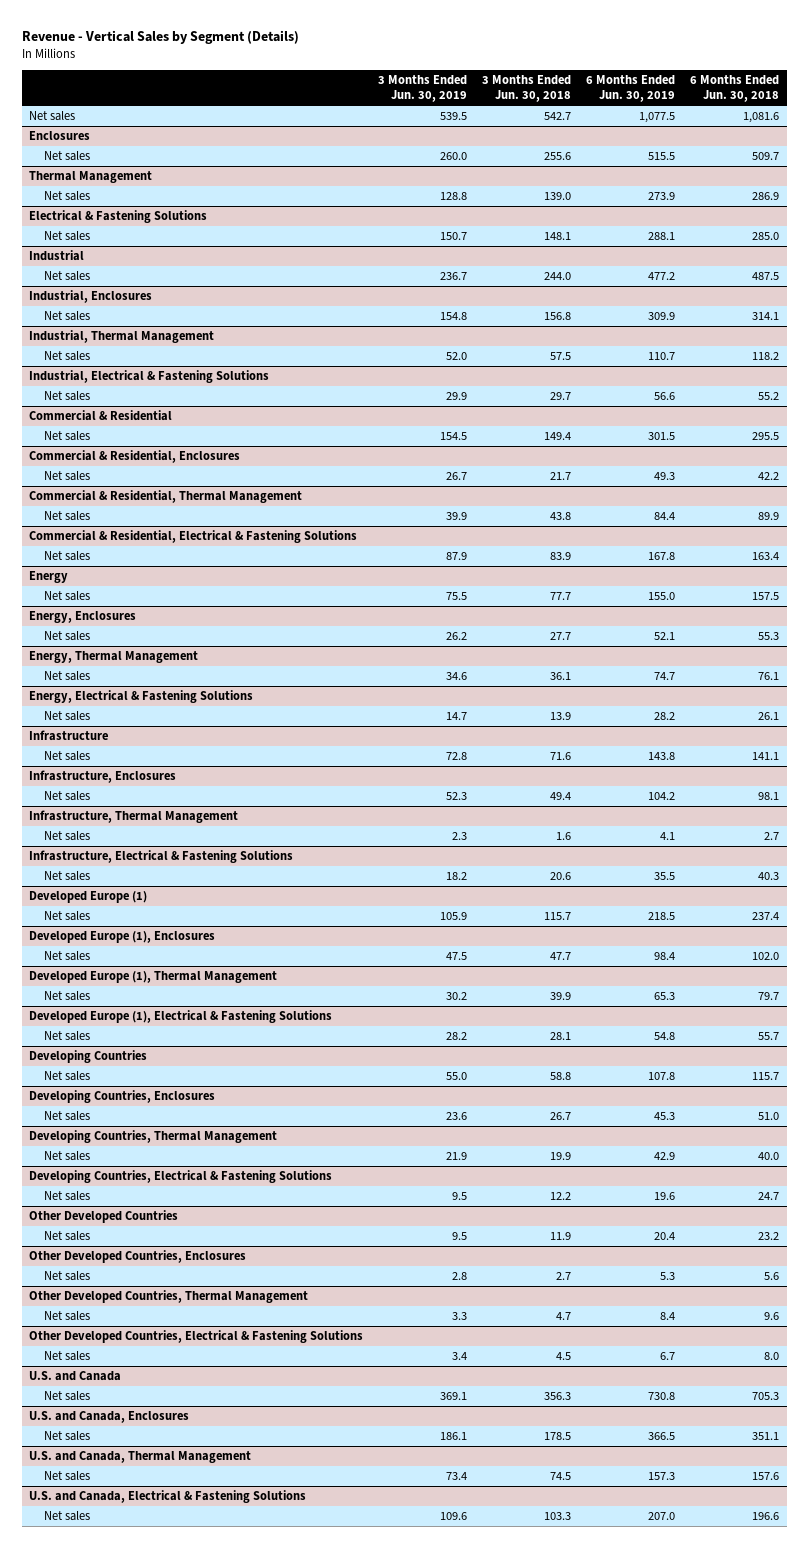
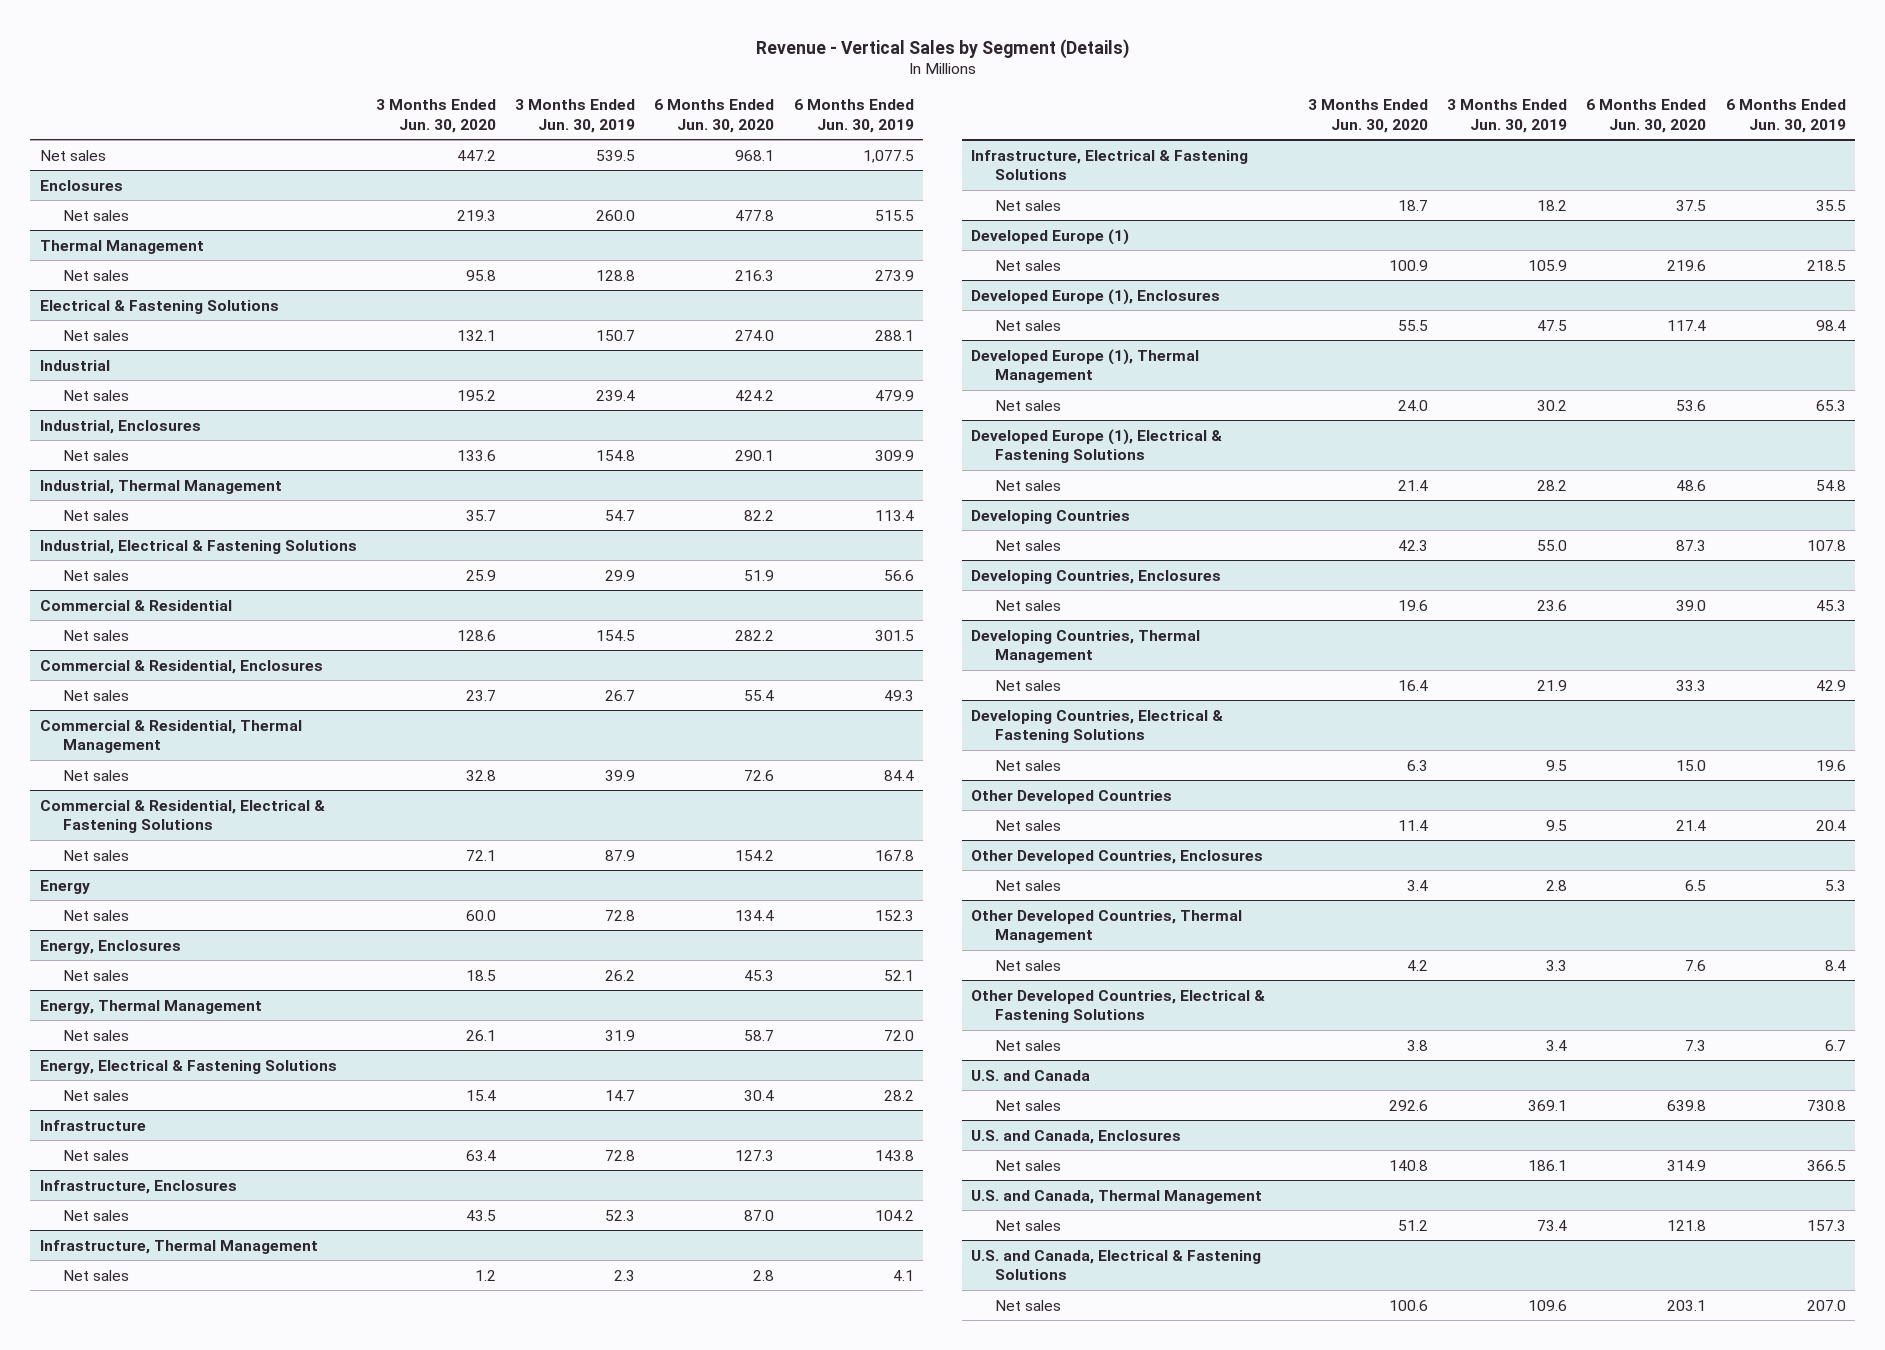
[482,74,572,103] 3 Months Ended Jun. 30, 2018 -> none
[690,74,780,103] 6 Months Ended Jun. 30, 2018 -> none
none -> [375,99,496,133] 3 Months Ended Jun. 30, 2020
none -> [654,99,775,133] 6 Months Ended Jun. 30, 2020
[440,271,468,280] 236.7 -> [596,389,636,401] 239.4
[648,271,676,280] 477.2 -> [874,389,914,401] 479.9
[446,351,468,360] 52.0 -> [605,509,636,521] 54.7
[648,351,676,360] 110.7 -> [874,509,914,521] 113.4
[446,591,468,600] 75.5 -> [605,909,636,921] 72.8
[648,591,676,600] 155.0 -> [874,909,914,921] 152.3
[446,671,468,680] 34.6 -> [605,1029,636,1041] 31.9
[654,671,676,680] 74.7 -> [883,1029,914,1041] 72.0

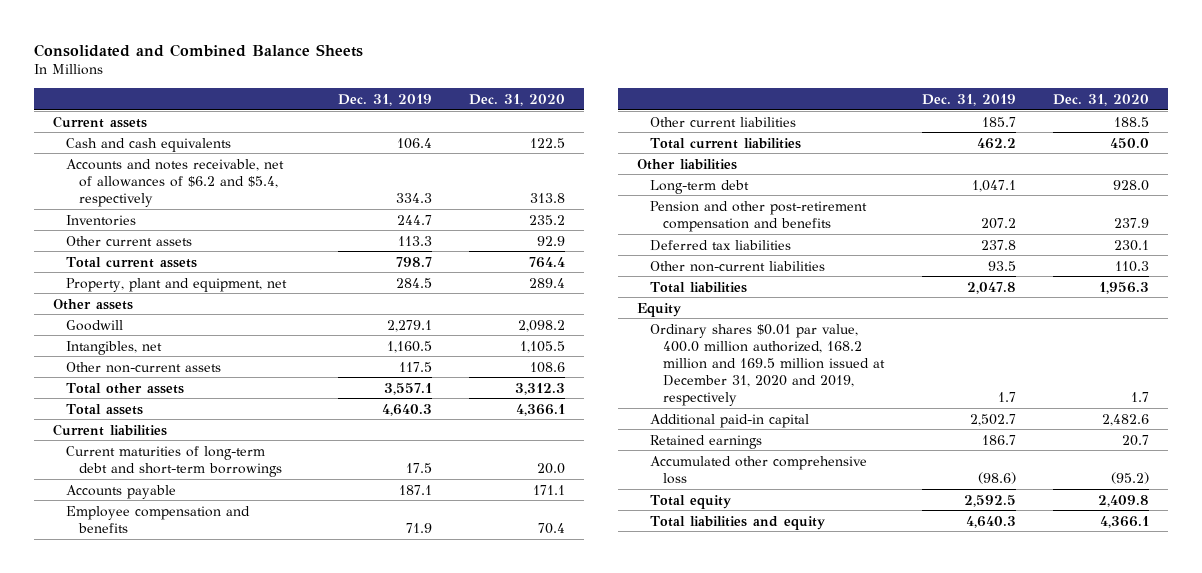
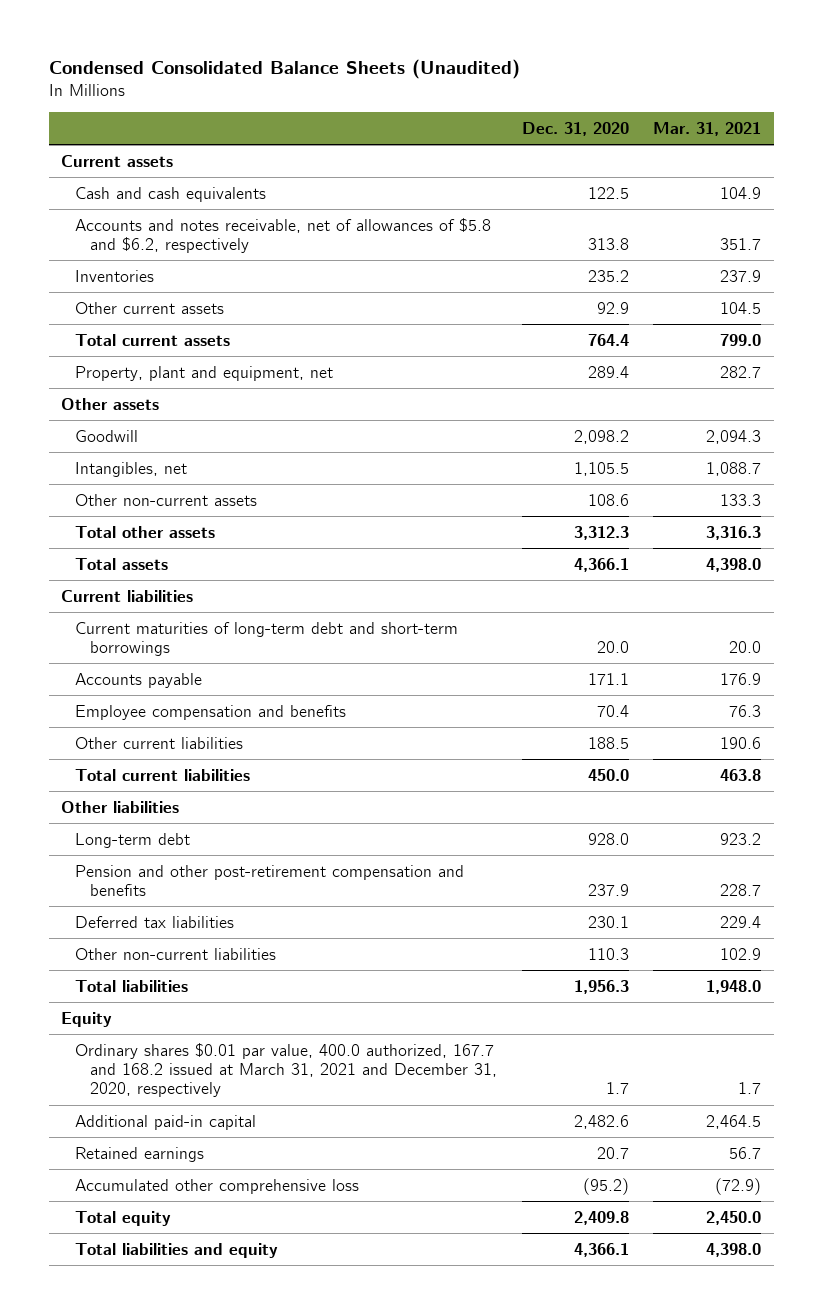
[34,43,364,57] Consolidated and Combined Balance Sheets -> [48,58,520,79] Condensed Consolidated Balance Sheets (Unaudited)
[337,93,432,106] Dec. 31, 2019 -> none
none -> [653,121,762,136] Mar. 31, 2021
[65,158,284,207] Accounts and notes receivable, net of allowances of $6.2 and $5.4, respectively -> [75,217,492,253] Accounts and notes receivable, net of allowances of $5.8 and $6.2, respectively
[650,323,886,406] Ordinary shares $0.01 par value, 400.0 million authorized, 168.2 million and 169.5 million issued at December 31, 2020 and 2019, respectively -> [75,1042,497,1098] Ordinary shares $0.01 par value, 400.0 authorized, 167.7 and 168.2 issued at March 31, 2021 and December 31, 2020, respectively

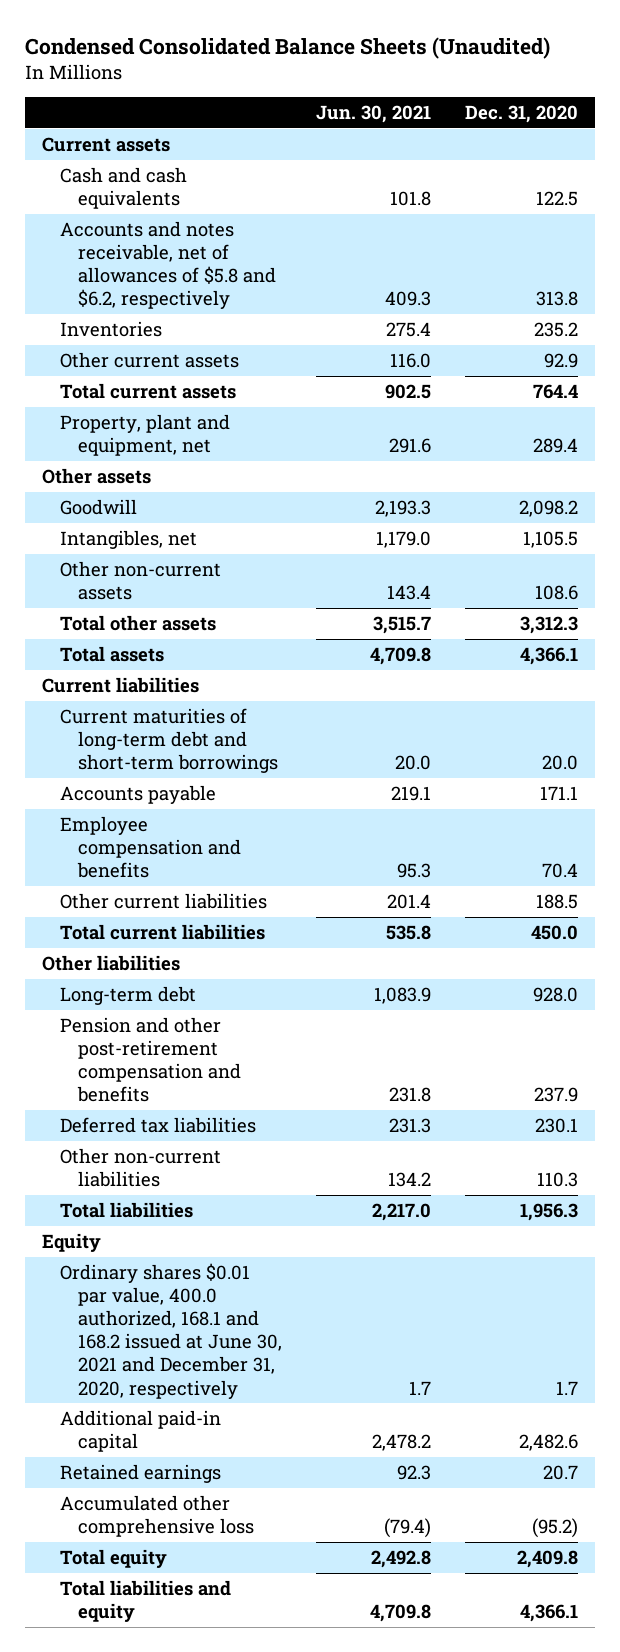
[653,121,762,136] Mar. 31, 2021 -> none
none -> [315,104,431,123] Jun. 30, 2021
[75,1042,497,1098] Ordinary shares $0.01 par value, 400.0 authorized, 167.7 and 168.2 issued at March 31, 2021 and December 31, 2020, respectively -> [60,1262,282,1399] Ordinary shares $0.01 par value, 400.0 authorized, 168.1 and 168.2 issued at June 30, 2021 and December 31, 2020, respectively

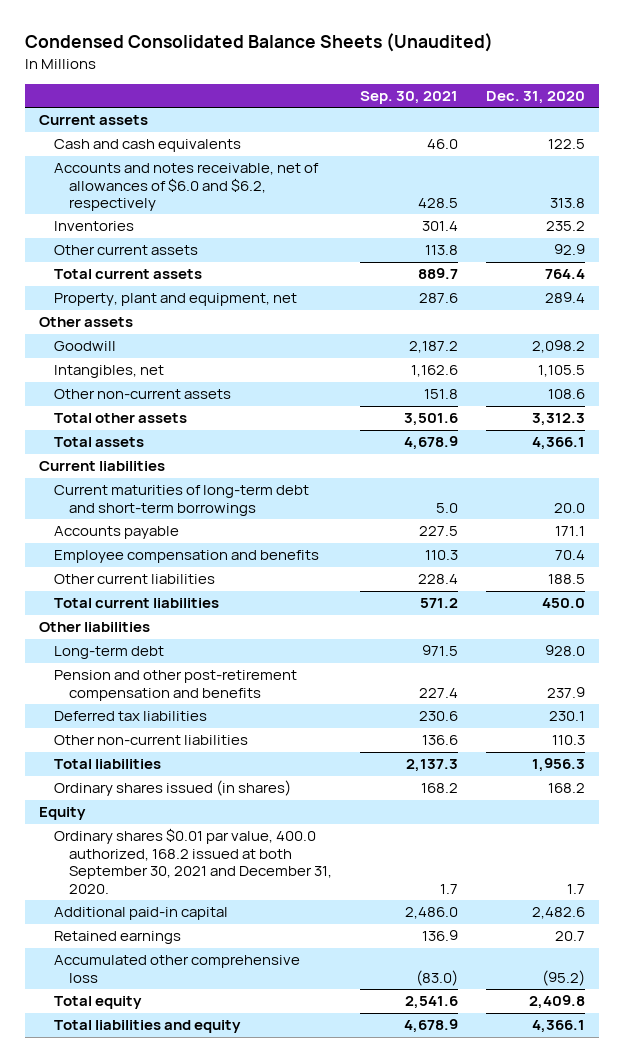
[315,104,431,123] Jun. 30, 2021 -> none
none -> [359,90,458,104] Sep. 30, 2021
[60,220,276,310] Accounts and notes receivable, net of allowances of $5.8 and $6.2, respectively -> [53,163,319,212] Accounts and notes receivable, net of allowances of $6.0 and $6.2, respectively
none -> [53,780,291,797] Ordinary shares issued (in shares)
[60,1262,282,1399] Ordinary shares $0.01 par value, 400.0 authorized, 168.1 and 168.2 issued at June 30, 2021 and December 31, 2020, respectively -> [53,828,332,894] Ordinary shares $0.01 par value, 400.0 authorized, 168.2 issued at both September 30, 2021 and December 31, 2020.

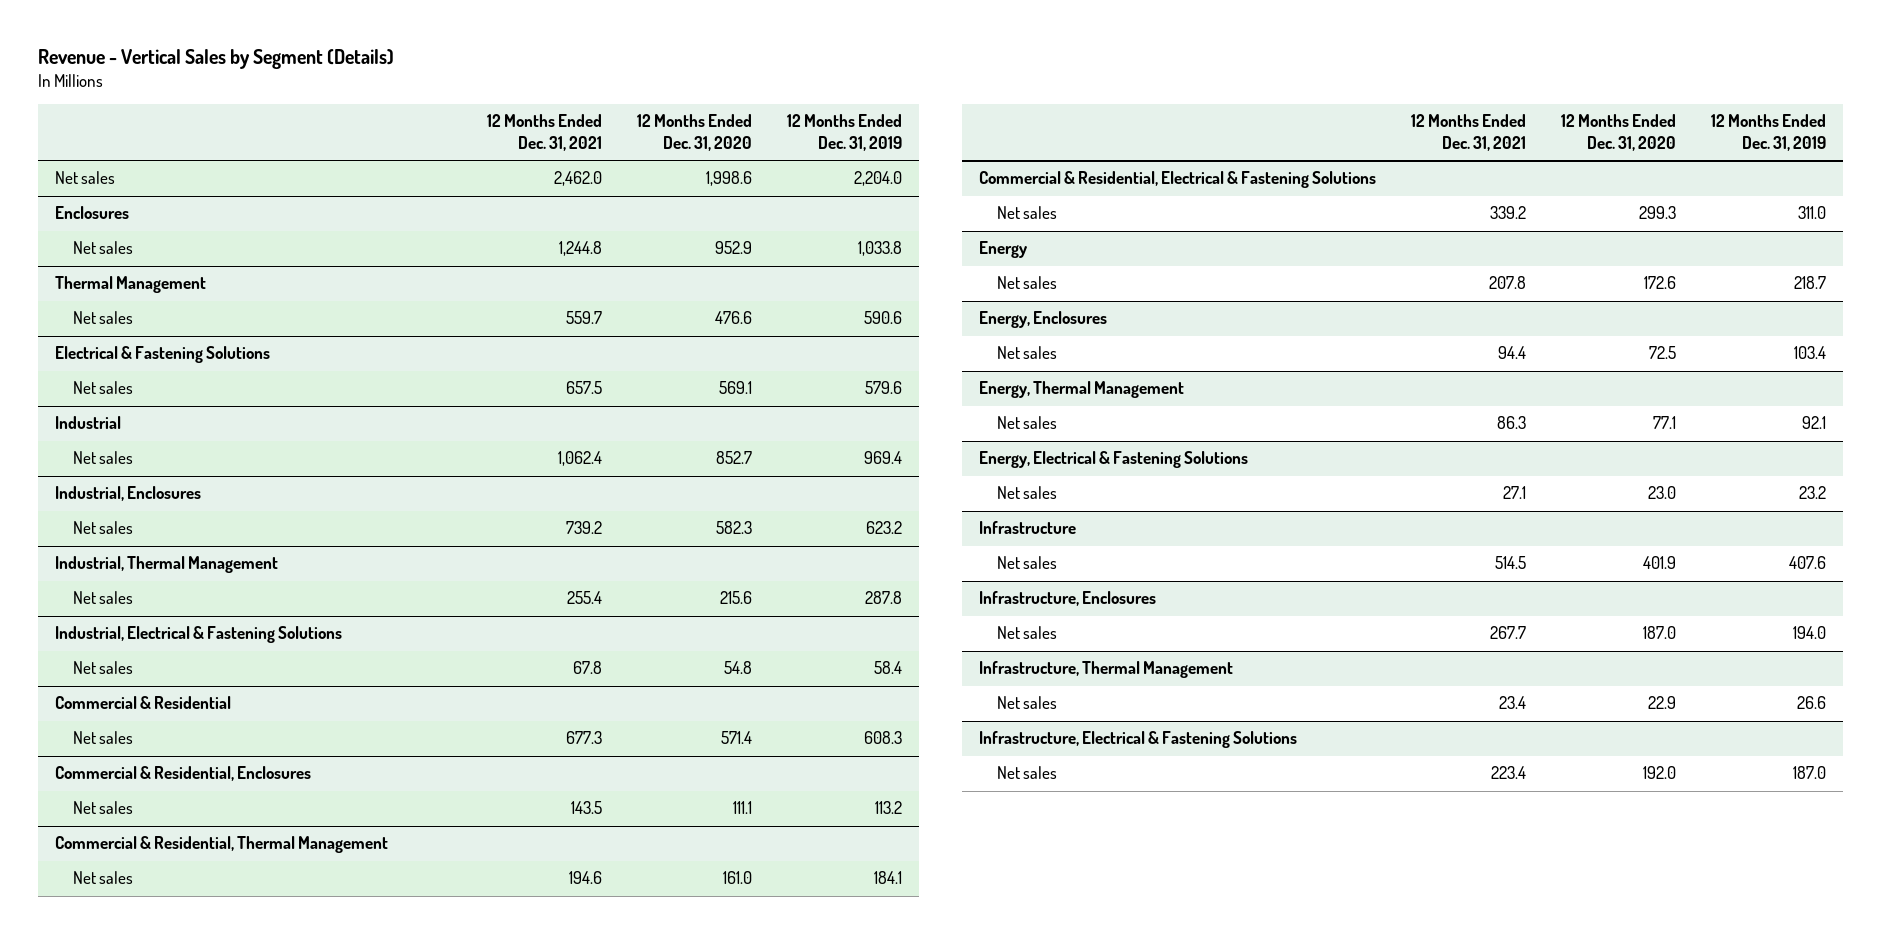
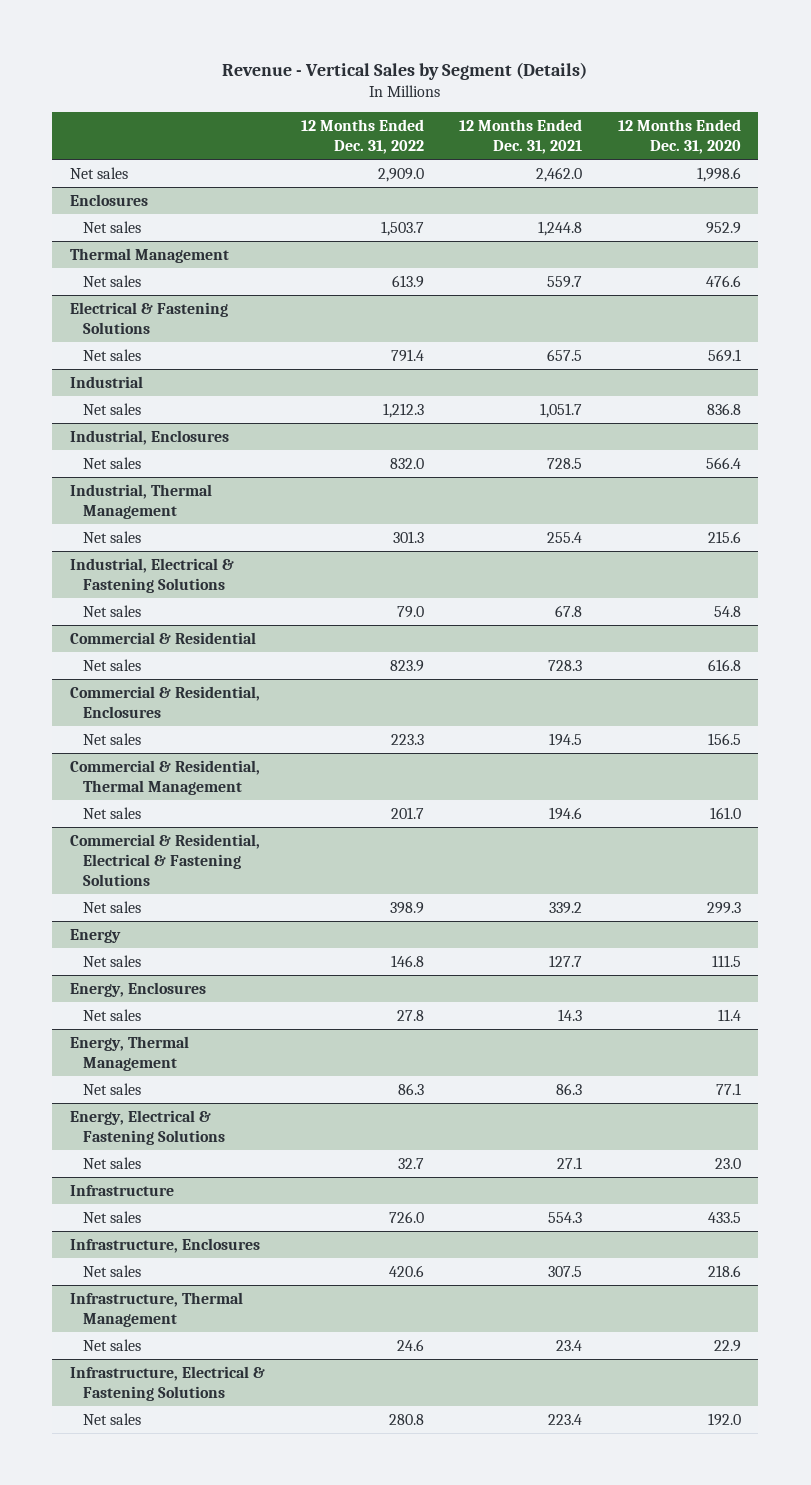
[786,114,902,152] 12 Months Ended Dec. 31, 2019 -> none
none -> [300,118,424,154] 12 Months Ended Dec. 31, 2022
[558,451,603,467] 1,062.4 -> [540,402,583,418] 1,051.7
[715,451,752,465] 852.7 -> [706,402,741,415] 836.8
[566,521,603,535] 739.2 -> [547,457,583,469] 728.5
[715,521,752,535] 582.3 -> [705,456,741,469] 566.4
[566,731,603,745] 677.3 -> [548,659,583,671] 728.3
[720,731,752,745] 571.4 -> [707,658,741,671] 616.8
[571,801,603,815] 143.5 -> [549,732,583,746] 194.5
[732,801,752,815] 111.1 -> [707,732,741,745] 156.5
[1489,276,1527,290] 207.8 -> [549,954,583,967] 127.7
[1643,276,1676,290] 172.6 -> [711,954,741,967] 111.5
[1498,346,1527,360] 94.4 -> [558,1008,583,1021] 14.3
[1648,346,1676,360] 72.5 -> [717,1008,741,1021] 11.4
[1495,556,1527,570] 514.5 -> [548,1211,583,1223] 554.3
[1642,556,1676,570] 401.9 -> [707,1211,741,1223] 433.5
[1490,626,1527,640] 267.7 -> [548,1265,583,1277] 307.5
[1642,626,1676,640] 187.0 -> [707,1264,741,1277] 218.6

